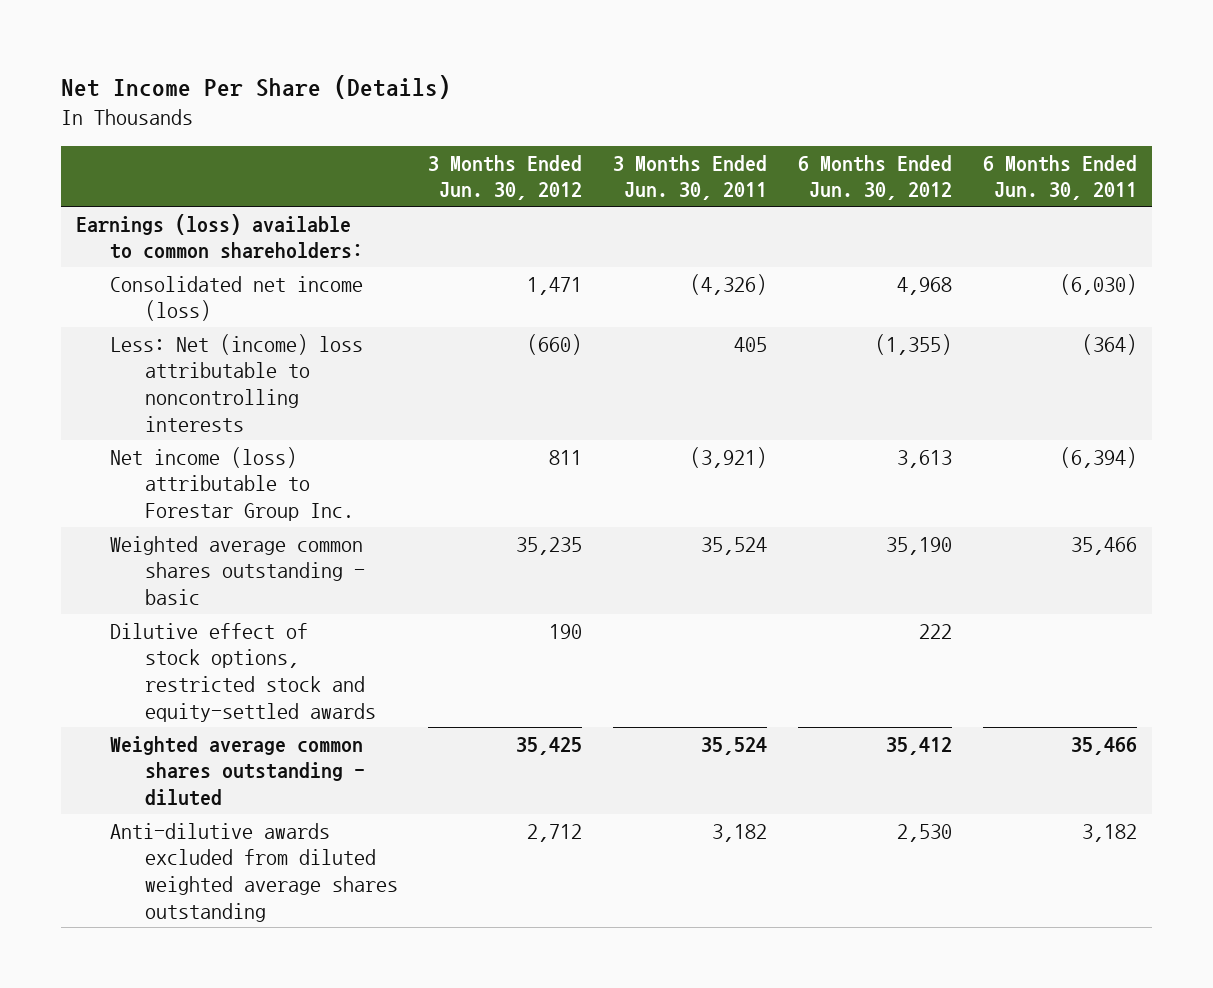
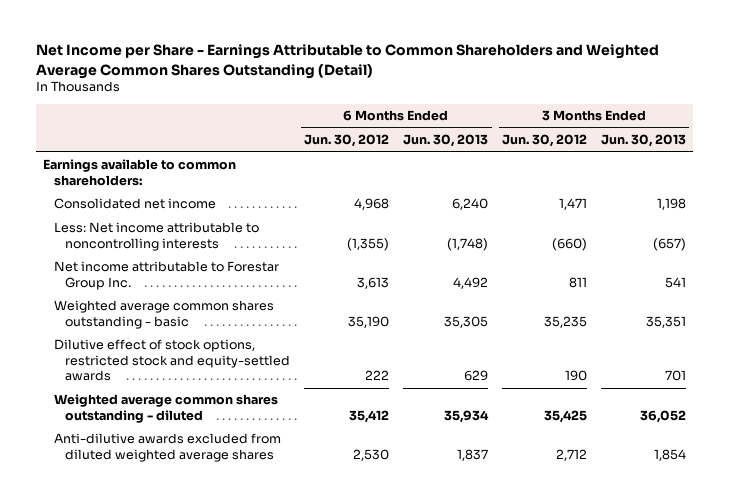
[60,74,451,99] Net Income Per Share (Details) -> [36,44,660,79] Net Income per Share - Earnings Attributable to Common Shareholders and Weighted Average Common Shares Outstanding (Detail)
[613,154,768,201] 3 Months Ended Jun. 30, 2011 -> none
[982,154,1137,201] 6 Months Ended Jun. 30, 2011 -> none
none -> [403,134,489,148] Jun. 30, 2013
none -> [600,134,686,148] Jun. 30, 2013
[76,213,364,260] Earnings (loss) available to common shareholders: -> [43,159,237,186] Earnings available to common shareholders:
[110,275,364,322] Consolidated net income (loss) -> [54,198,217,210] Consolidated net income
[110,333,364,432] Less: Net (income) loss attributable to noncontrolling interests -> [54,222,260,251] Less: Net income attributable to noncontrolling interests
[110,446,354,521] Net income (loss) attributable to Forestar Group Inc. -> [54,261,280,290] Net income attributable to Forestar Group Inc.
[110,822,398,922] Anti-dilutive awards excluded from diluted weighted average shares outstanding -> [54,433,282,462] Anti-dilutive awards excluded from diluted weighted average shares

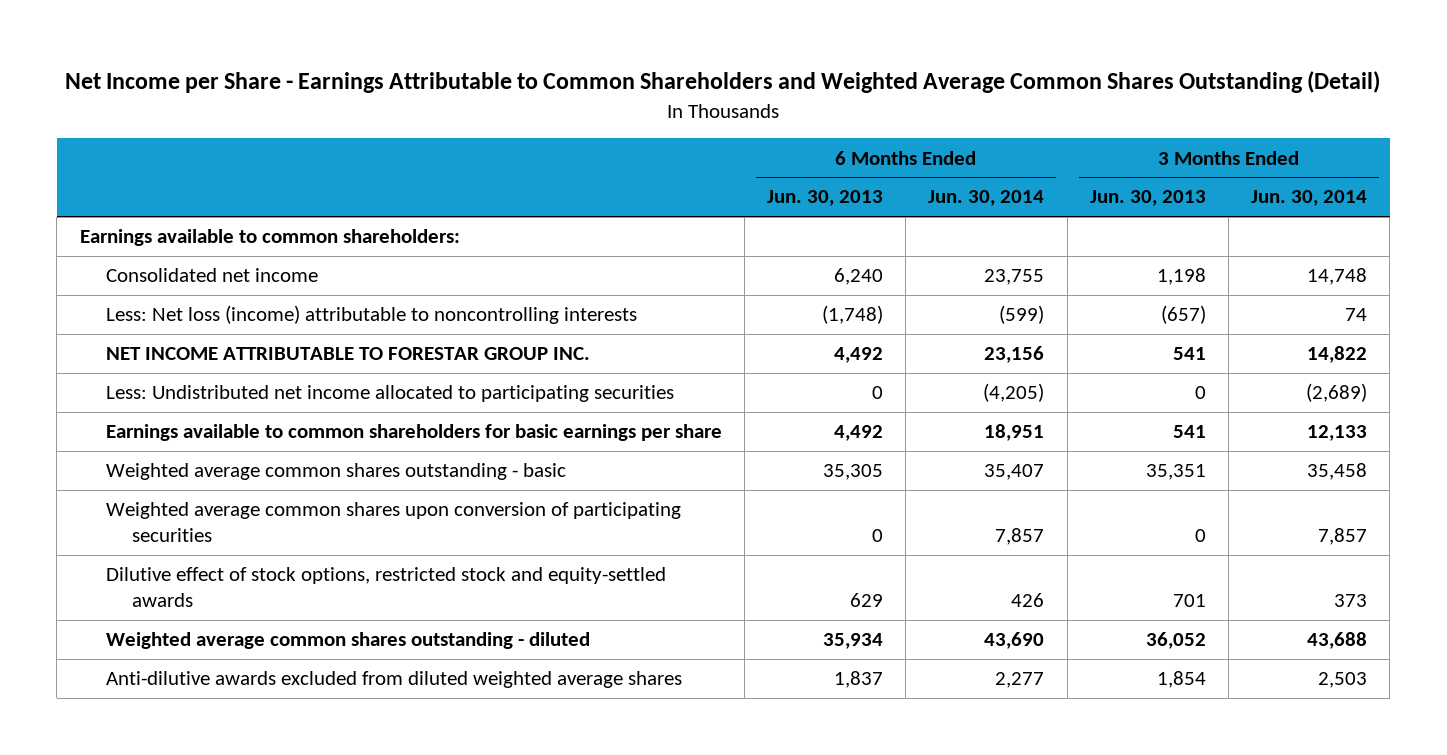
[304,134,390,148] Jun. 30, 2012 -> none
[502,134,588,148] Jun. 30, 2012 -> none
none -> [928,190,1045,207] Jun. 30, 2014
none -> [1251,190,1368,207] Jun. 30, 2014
[54,222,260,251] Less: Net income attributable to noncontrolling interests -> [105,305,637,325] Less: Net loss (income) attributable to noncontrolling interests
[54,261,280,290] Net income attributable to Forestar Group Inc. -> [105,347,590,361] NET INCOME ATTRIBUTABLE TO FORESTAR GROUP INC.
none -> [105,385,674,403] Less: Undistributed net income allocated to participating securities
none -> [105,424,722,442] Earnings available to common shareholders for basic earnings per share
none -> [105,502,681,543] Weighted average common shares upon conversion of participating securities

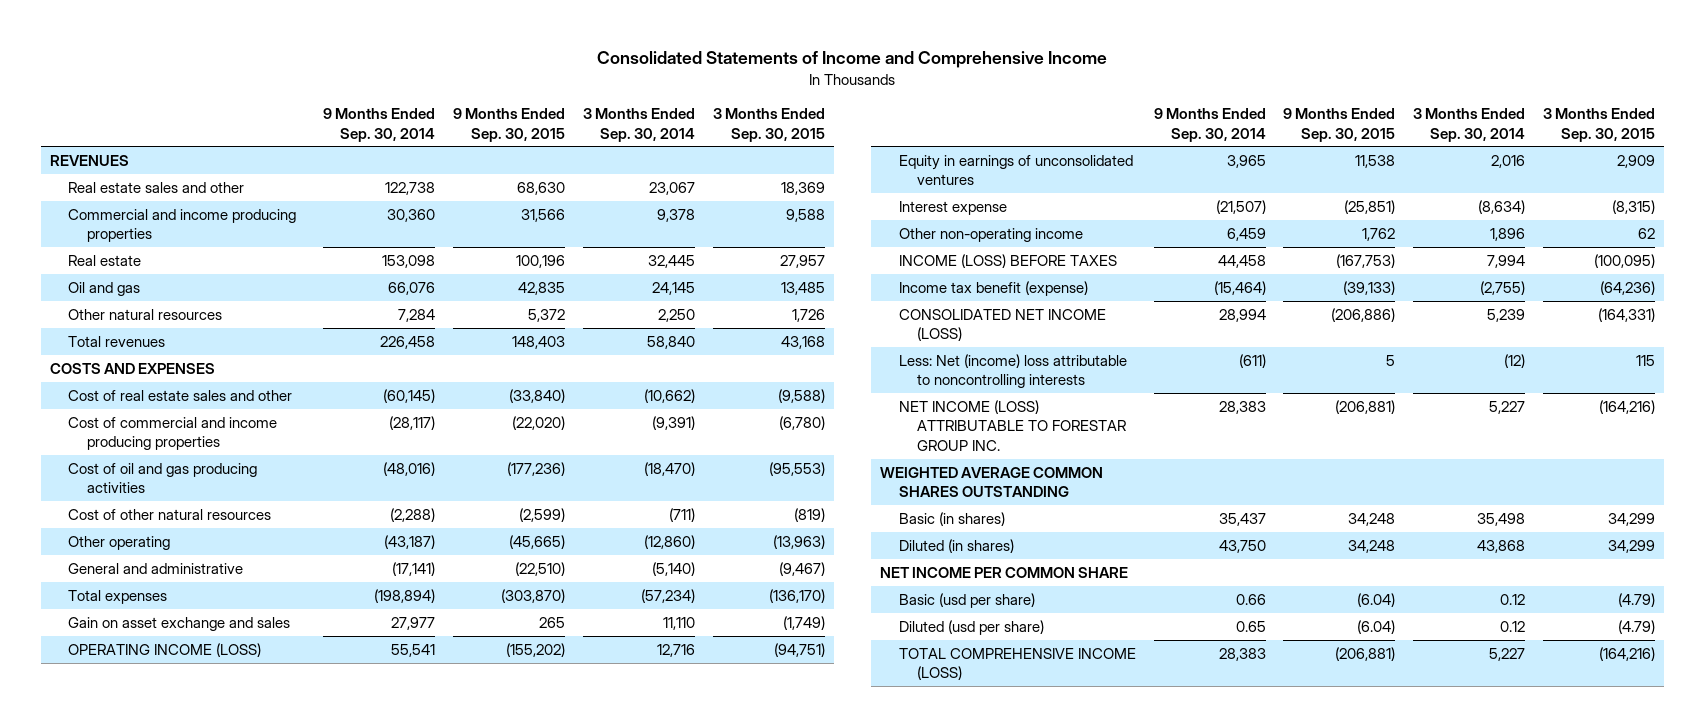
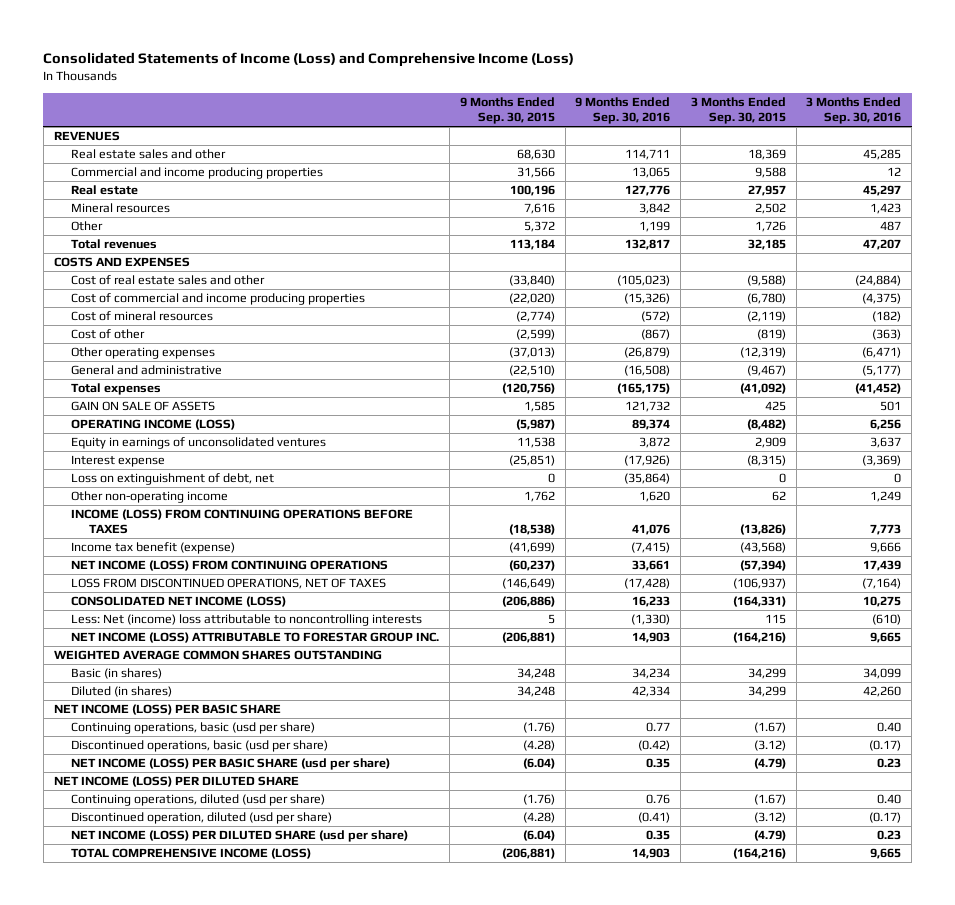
[597,51,1108,69] Consolidated Statements of Income and Comprehensive Income -> [43,52,575,68] Consolidated Statements of Income (Loss) and Comprehensive Income (Loss)
[323,107,436,142] 9 Months Ended Sep. 30, 2014 -> none
[582,107,695,142] 3 Months Ended Sep. 30, 2014 -> none
none -> [575,97,671,125] 9 Months Ended Sep. 30, 2016
none -> [806,97,902,125] 3 Months Ended Sep. 30, 2016
[68,281,141,296] Oil and gas -> none
none -> [71,203,171,214] Mineral resources
[68,308,223,320] Other natural resources -> [71,221,104,232] Other
[511,335,565,349] 148,403 -> [509,239,555,251] 113,184
[780,335,825,349] 43,168 -> [747,239,786,251] 32,185
[68,462,258,494] Cost of oil and gas producing activities -> [71,311,214,322] Cost of mineral resources
[506,461,565,476] (177,236) -> [515,311,555,323] (2,774)
[768,461,825,476] (95,553) -> [746,311,786,323] (2,119)
[68,508,272,520] Cost of other natural resources -> [71,329,146,340] Cost of other
[68,535,171,550] Other operating -> [71,347,216,360] Other operating expenses
[508,534,565,549] (45,665) -> [508,347,555,359] (37,013)
[772,534,825,549] (13,963) -> [739,347,786,359] (12,319)
[68,616,291,631] Gain on asset exchange and sales -> none
[500,588,565,603] (303,870) -> [501,383,555,395] (120,756)
[768,588,825,603] (136,170) -> [739,383,786,395] (41,092)
none -> [71,401,216,412] GAIN ON SALE OF ASSETS
[505,642,565,657] (155,202) -> [515,419,555,431] (5,987)
[773,642,825,657] (94,751) -> [746,419,786,431] (8,482)
none -> [71,473,275,486] Loss on extinguishment of debt, net
[898,253,1117,268] INCOME (LOSS) BEFORE TAXES -> [71,509,414,535] INCOME (LOSS) FROM CONTINUING OPERATIONS BEFORE TAXES
[1336,253,1396,268] (167,753) -> [508,524,555,536] (18,538)
[1594,253,1656,268] (100,095) -> [739,524,786,536] (13,826)
[1343,280,1396,295] (39,133) -> [508,542,555,554] (41,699)
[1600,280,1656,295] (64,236) -> [739,542,786,554] (43,568)
none -> [71,560,389,572] NET INCOME (LOSS) FROM CONTINUING OPERATIONS
none -> [71,578,387,590] LOSS FROM DISCONTINUED OPERATIONS, NET OF TAXES
[880,566,1129,578] NET INCOME PER COMMON SHARE -> [53,704,281,716] NET INCOME (LOSS) PER BASIC SHARE
none -> [71,722,316,735] Continuing operations, basic (usd per share)
none -> [71,740,329,753] Discontinued operations, basic (usd per share)
[898,592,1035,608] Basic (usd per share) -> [71,758,391,771] NET INCOME (LOSS) PER BASIC SHARE (usd per share)
none -> [53,776,299,788] NET INCOME (LOSS) PER DILUTED SHARE
none -> [71,794,326,807] Continuing operations, diluted (usd per share)
none -> [71,812,333,825] Discontinued operation, diluted (usd per share)
[898,619,1044,635] Diluted (usd per share) -> [71,830,409,843] NET INCOME (LOSS) PER DILUTED SHARE (usd per share)

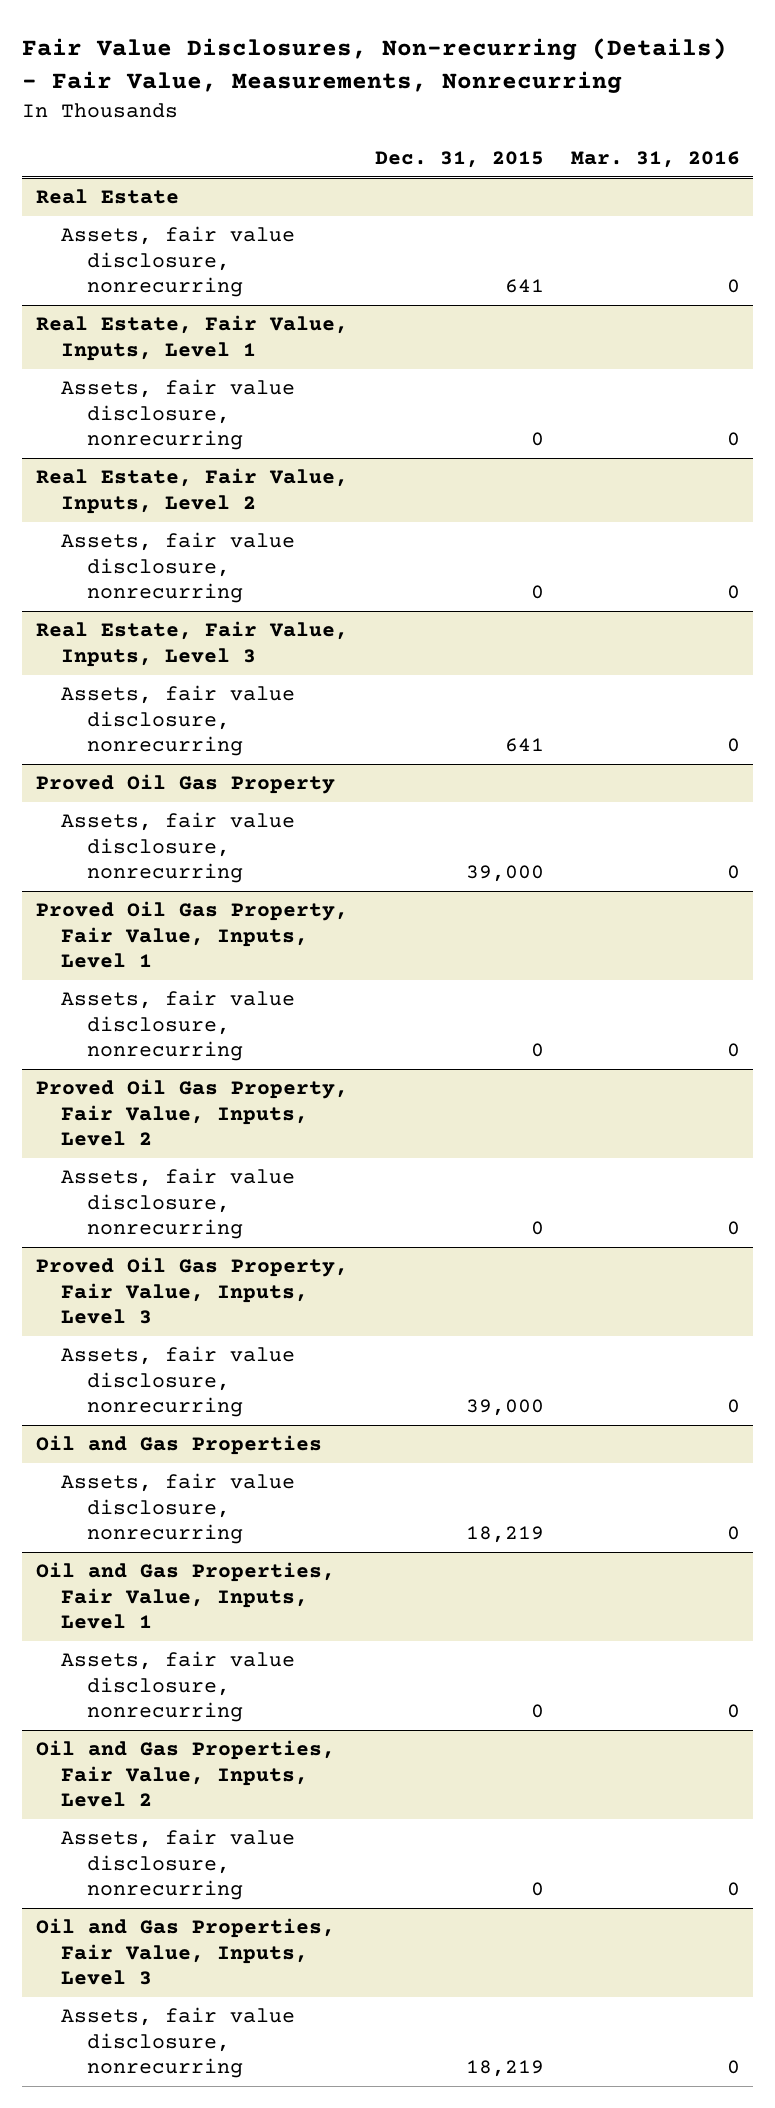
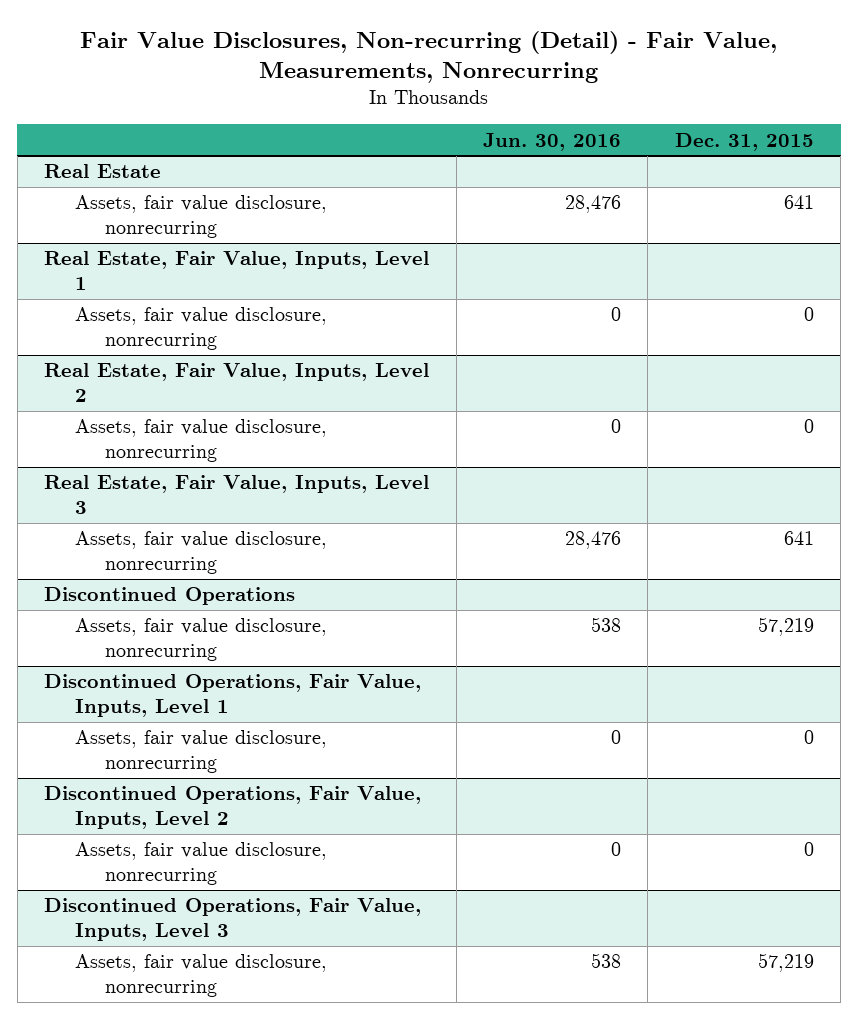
[21,38,727,94] Fair Value Disclosures, Non-recurring (Details) - Fair Value, Measurements, Nonrecurring -> [79,30,777,84] Fair Value Disclosures, Non-recurring (Detail) - Fair Value, Measurements, Nonrecurring
[570,150,740,168] Mar. 31, 2016 -> none
none -> [482,132,621,151] Jun. 30, 2016
[35,774,335,795] Proved Oil Gas Property -> none
[35,901,348,969] Proved Oil Gas Property, Fair Value, Inputs, Level 1 -> none
[61,990,296,1062] Assets, fair value disclosure, nonrecurring -> none
[35,1079,348,1147] Proved Oil Gas Property, Fair Value, Inputs, Level 2 -> none
[61,1168,296,1240] Assets, fair value disclosure, nonrecurring -> none
[35,1257,348,1325] Proved Oil Gas Property, Fair Value, Inputs, Level 3 -> none
[61,1346,296,1418] Assets, fair value disclosure, nonrecurring -> none
[35,1435,322,1456] Oil and Gas Properties -> none
[61,1473,296,1545] Assets, fair value disclosure, nonrecurring -> none
[35,1562,335,1630] Oil and Gas Properties, Fair Value, Inputs, Level 1 -> none
none -> [44,587,296,606] Discontinued Operations
[465,865,544,883] 39,000 -> [757,617,814,637] 57,219
none -> [44,674,422,717] Discontinued Operations, Fair Value, Inputs, Level 1
[35,1740,335,1808] Oil and Gas Properties, Fair Value, Inputs, Level 2 -> none
none -> [44,786,422,829] Discontinued Operations, Fair Value, Inputs, Level 2
[35,1918,335,1986] Oil and Gas Properties, Fair Value, Inputs, Level 3 -> none
none -> [44,898,422,941] Discontinued Operations, Fair Value, Inputs, Level 3
[465,2060,544,2078] 18,219 -> [757,953,814,973] 57,219

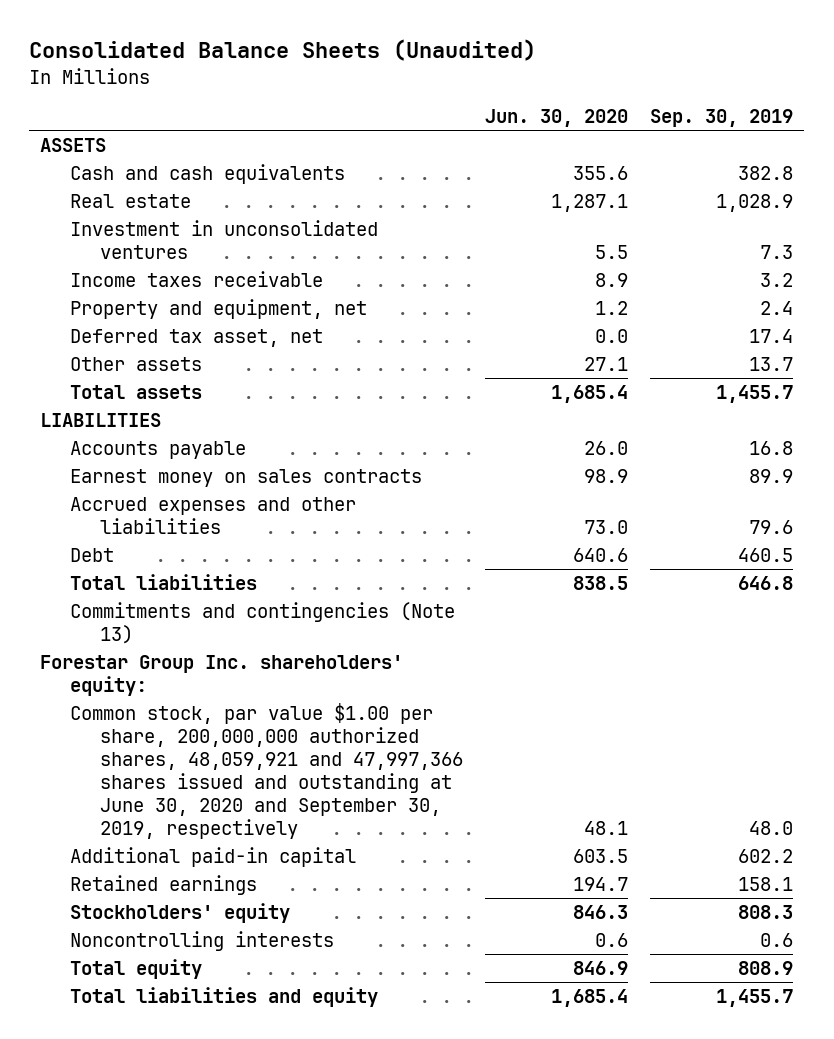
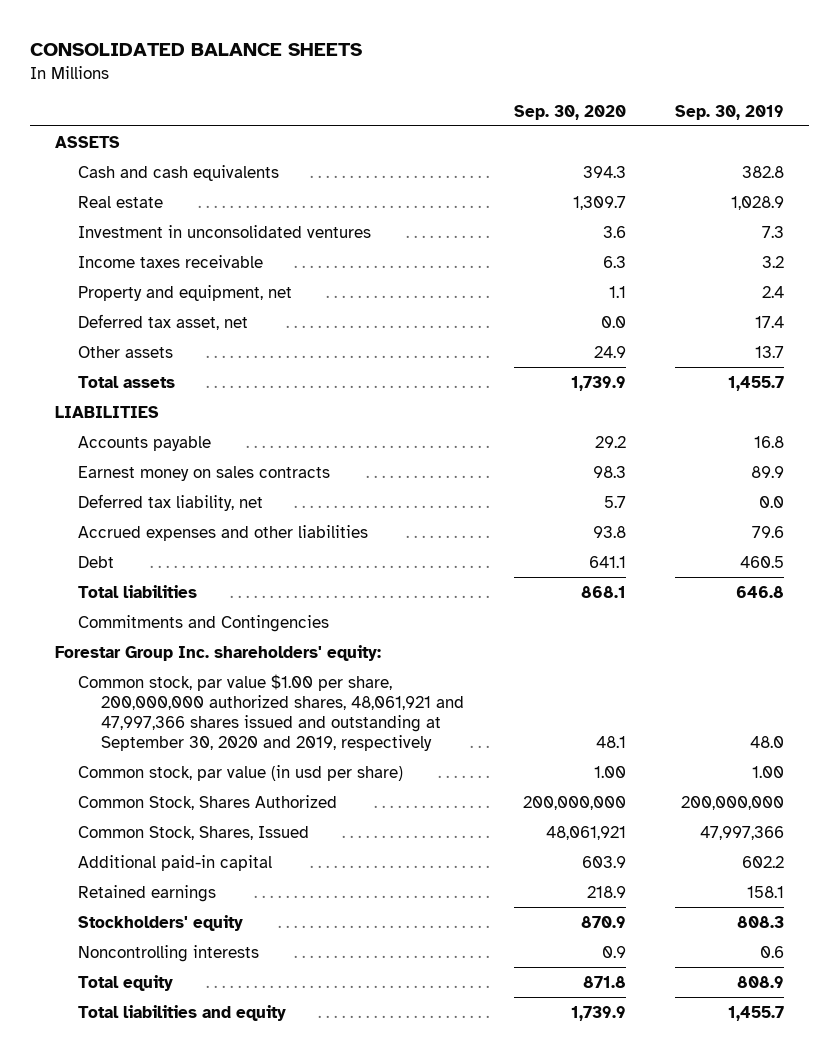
[29,39,537,62] Consolidated Balance Sheets (Unaudited) -> [30,43,363,57] CONSOLIDATED BALANCE SHEETS
[485,109,629,128] Jun. 30, 2020 -> none
none -> [513,104,626,120] Sep. 30, 2020
none -> [77,493,263,511] Deferred tax liability, net
[70,601,456,644] Commitments and contingencies (Note 13) -> [77,614,329,632] Commitments and Contingencies
[70,702,463,839] Common stock, par value $1.00 per share, 200,000,000 authorized shares, 48,059,921 and 47,997,366 shares issued and outstanding at June 30, 2020 and September 30, 2019, respectively -> [77,673,464,751] Common stock, par value $1.00 per share, 200,000,000 authorized shares, 48,061,921 and 47,997,366 shares issued and outstanding at September 30, 2020 and 2019, respectively
none -> [77,764,403,781] Common stock, par value (in usd per share)
none -> [77,794,337,810] Common Stock, Shares Authorized
none -> [77,825,309,840] Common Stock, Shares, Issued

